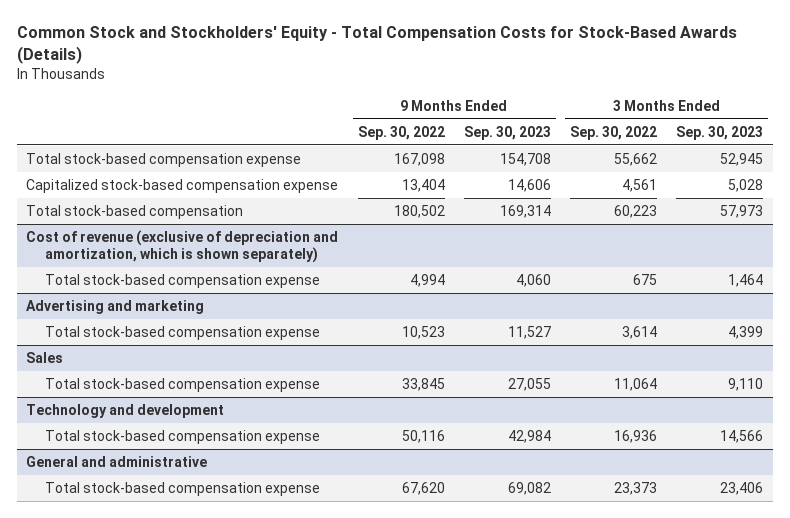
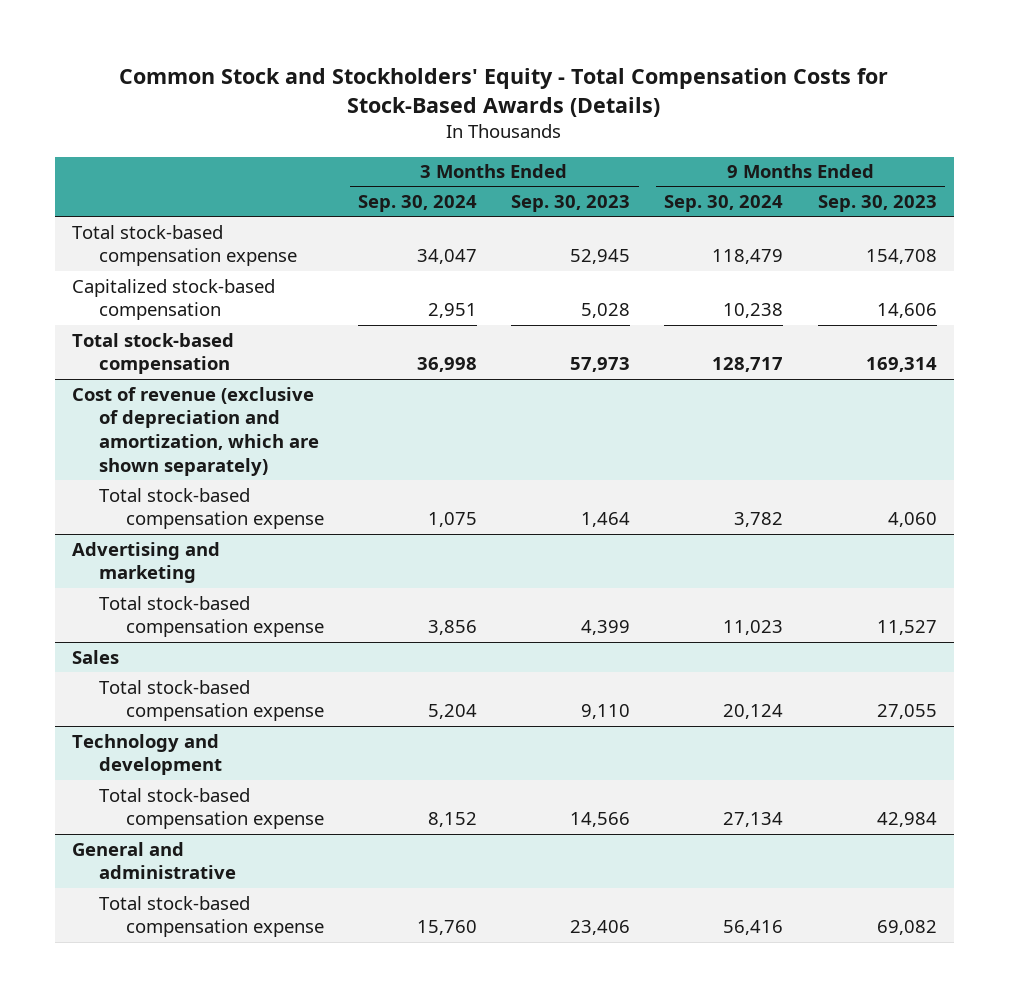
[357,125,445,140] Sep. 30, 2022 -> none
[570,125,658,140] Sep. 30, 2022 -> none
none -> [358,195,478,213] Sep. 30, 2024
none -> [664,195,784,213] Sep. 30, 2024
[26,178,339,193] Capitalized stock-based compensation expense -> [72,278,276,321] Capitalized stock-based compensation
[26,229,339,264] Cost of revenue (exclusive of depreciation and amortization, which is shown separately) -> [72,386,320,476] Cost of revenue (exclusive of depreciation and amortization, which are shown separately)

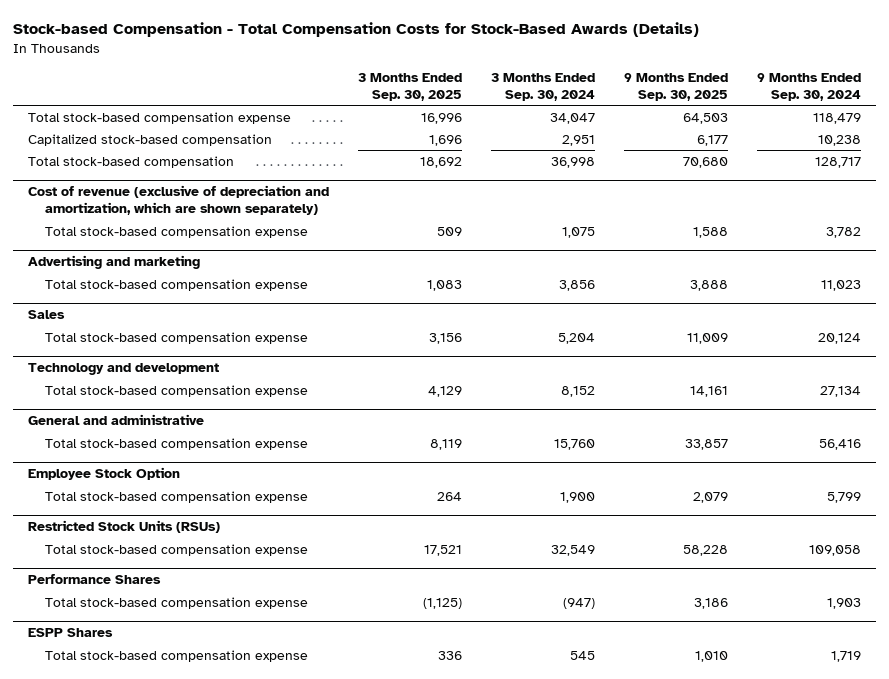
[119,68,889,117] Common Stock and Stockholders' Equity - Total Compensation Costs for Stock-Based Awards (Details) -> [12,22,699,38] Stock-based Compensation - Total Compensation Costs for Stock-Based Awards (Details)
[511,195,631,213] Sep. 30, 2023 -> none
[817,195,937,213] Sep. 30, 2023 -> none
none -> [357,72,462,101] 3 Months Ended Sep. 30, 2025
none -> [624,72,729,101] 9 Months Ended Sep. 30, 2025
none -> [27,467,180,481] Employee Stock Option
none -> [45,490,309,503] Total stock-based compensation expense
none -> [27,520,220,534] Restricted Stock Units (RSUs)
none -> [45,543,309,556] Total stock-based compensation expense
none -> [27,574,161,585] Performance Shares
none -> [45,596,309,609] Total stock-based compensation expense
none -> [27,628,113,638] ESPP Shares
none -> [45,649,309,662] Total stock-based compensation expense

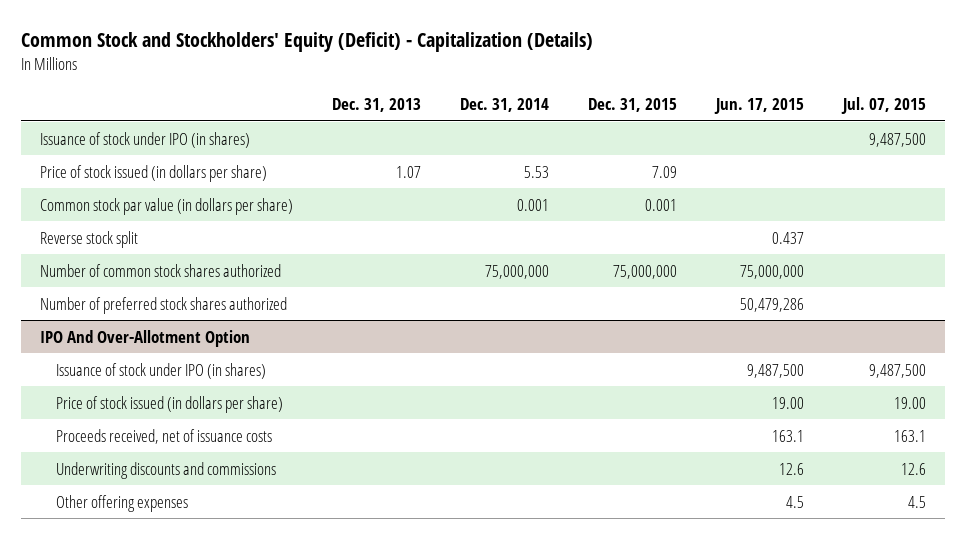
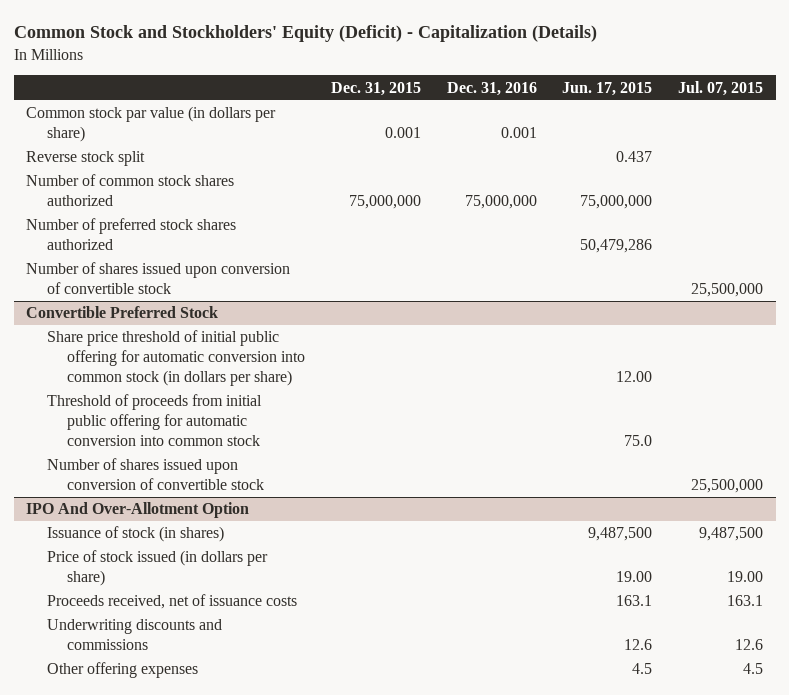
[332,98,422,113] Dec. 31, 2013 -> none
[460,98,550,113] Dec. 31, 2014 -> none
none -> [446,81,537,96] Dec. 31, 2016
[40,131,251,148] Issuance of stock under IPO (in shares) -> none
[40,164,268,182] Price of stock issued (in dollars per share) -> none
none -> [26,262,291,294] Number of shares issued upon conversion of convertible stock
none -> [26,306,219,319] Convertible Preferred Stock
none -> [46,330,306,386] Share price threshold of initial public offering for automatic conversion into common stock (in dollars per share)
none -> [46,394,262,446] Threshold of proceeds from initial public offering for automatic conversion into common stock
none -> [46,458,265,490] Number of shares issued upon conversion of convertible stock
[56,362,267,379] Issuance of stock under IPO (in shares) -> [46,526,224,543] Issuance of stock (in shares)

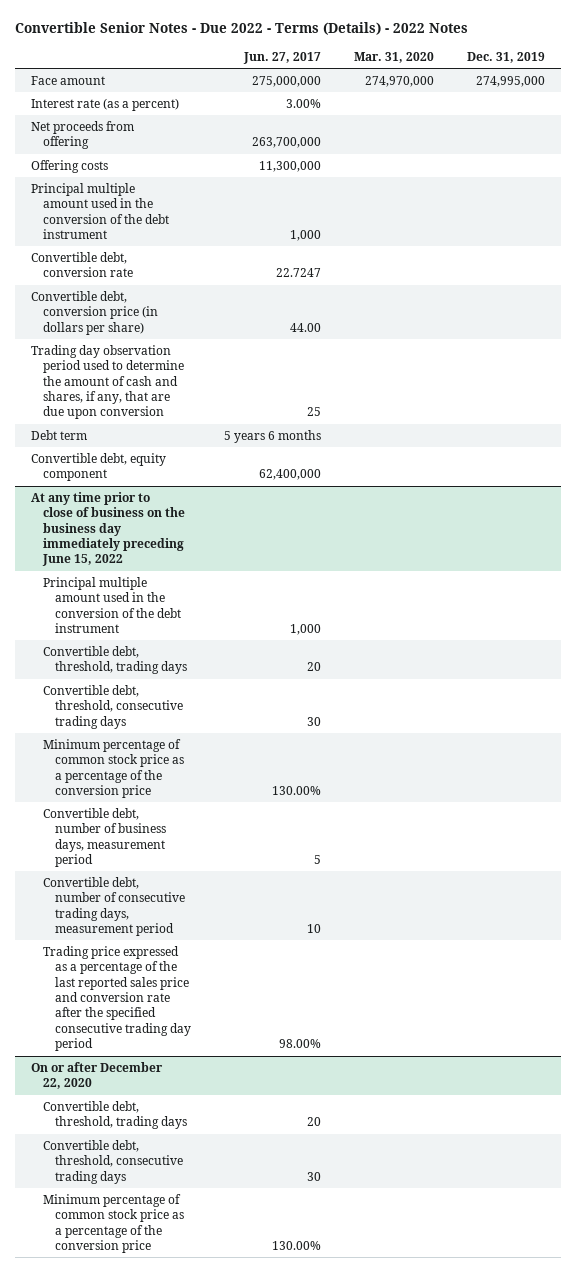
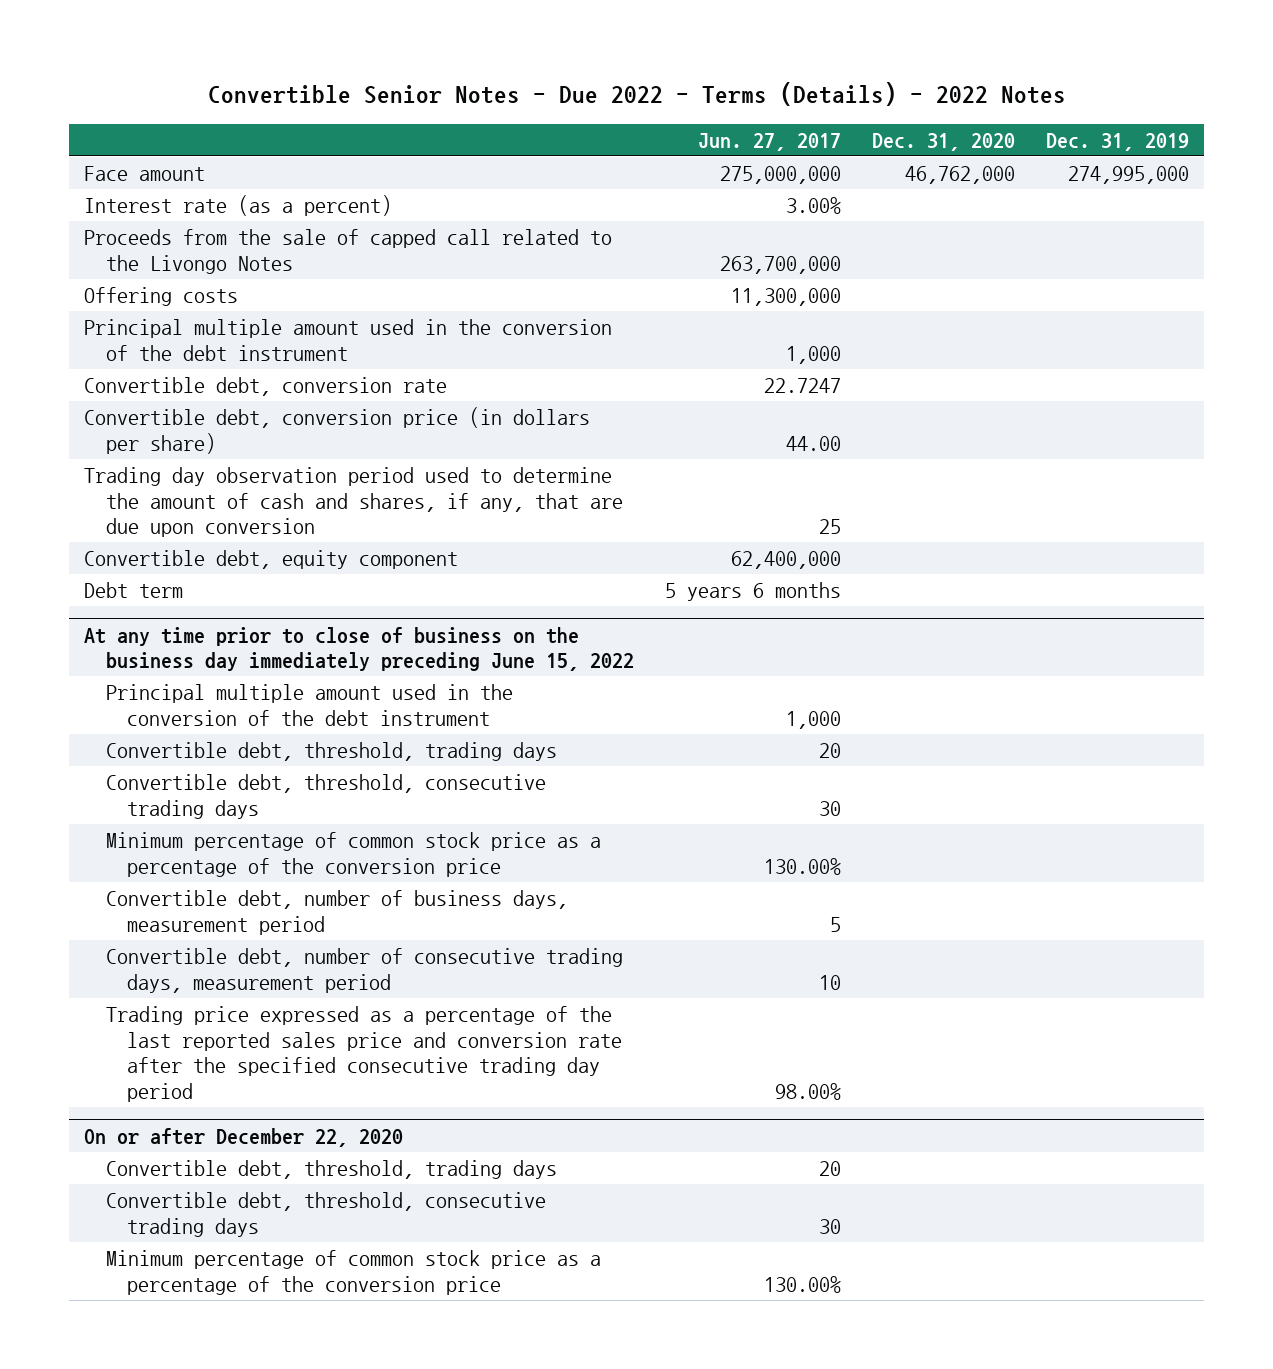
[353,51,434,63] Mar. 31, 2020 -> none
none -> [871,132,1015,151] Dec. 31, 2020
[31,120,135,150] Net proceeds from offering -> [84,228,613,274] Proceeds from the sale of capped call related to the Livongo Notes
[31,429,88,440] Debt term -> [84,581,184,598] Debt term

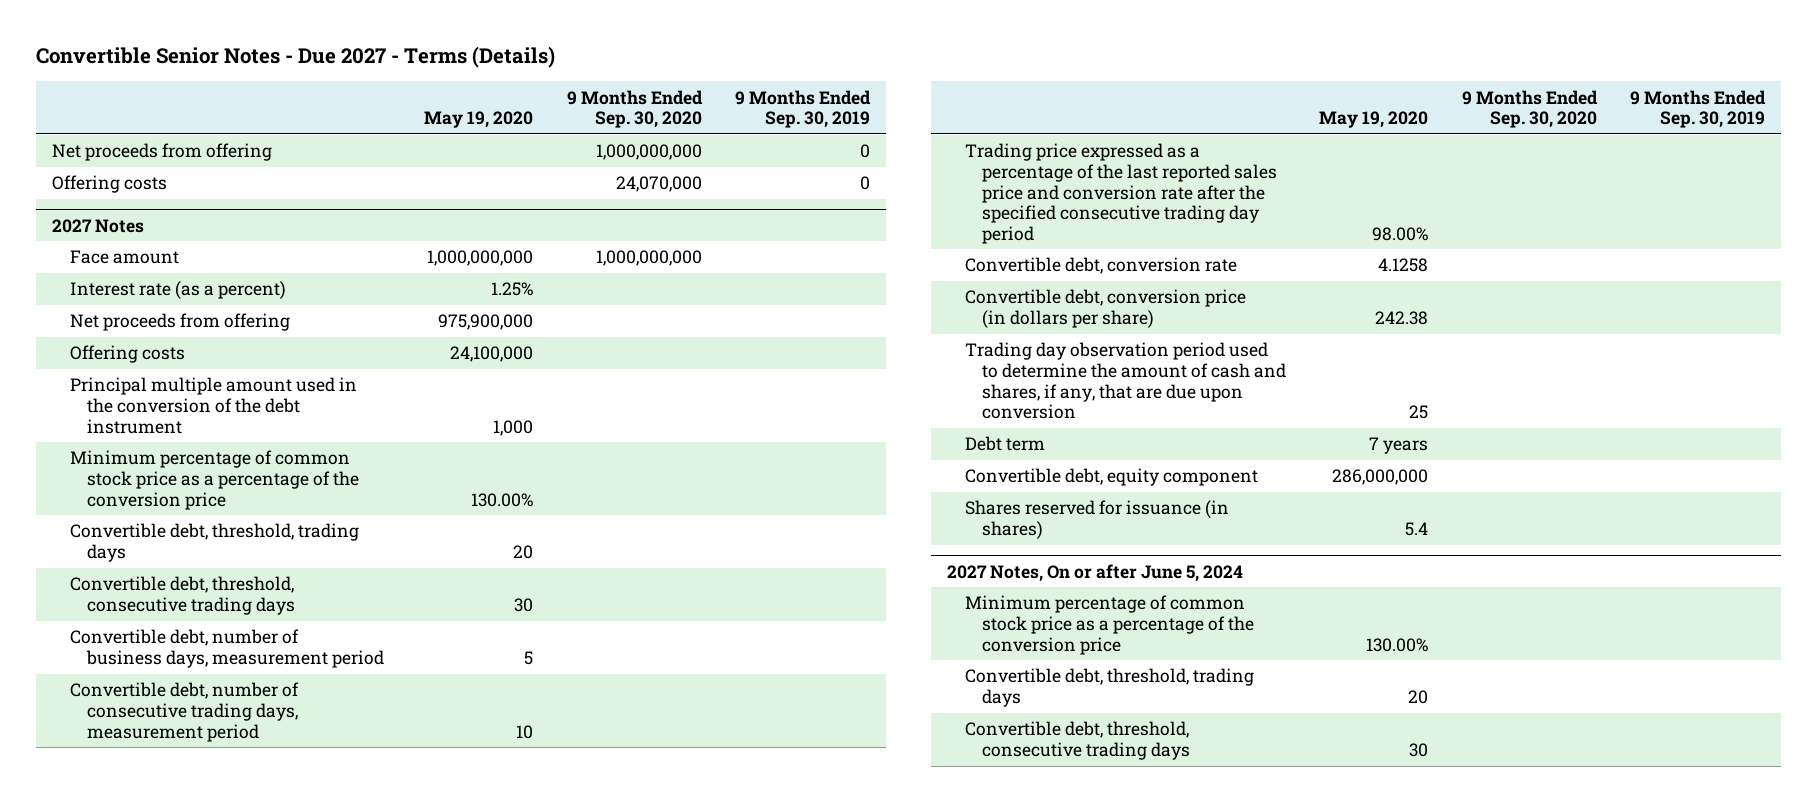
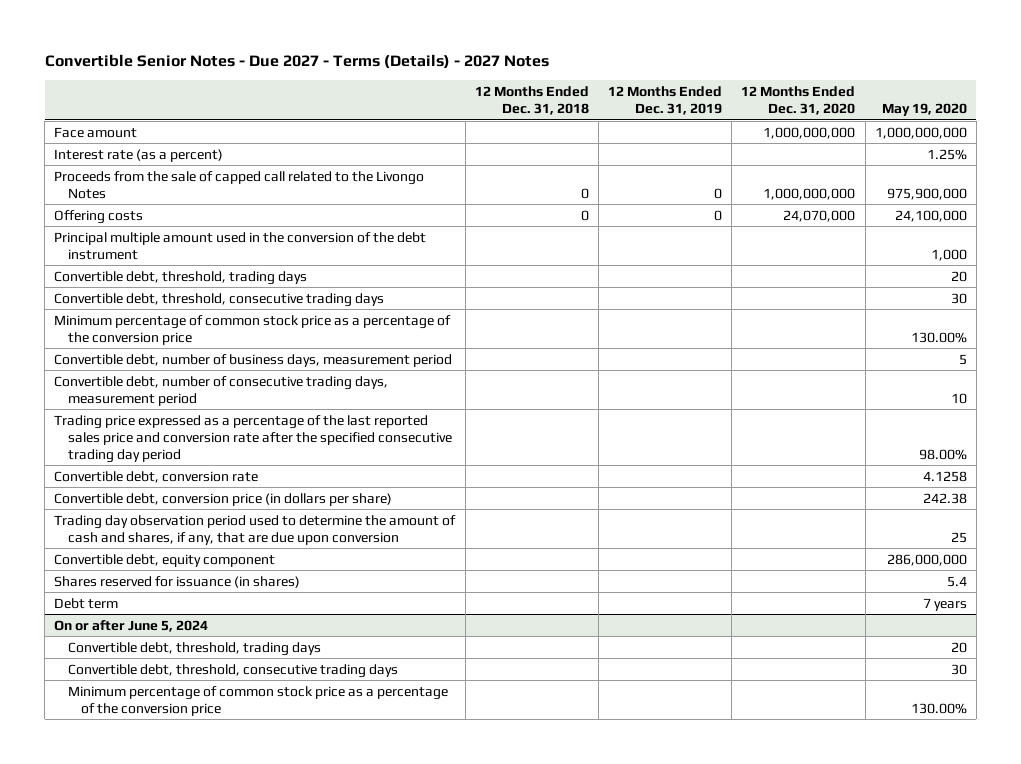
[35,46,555,69] Convertible Senior Notes - Due 2027 - Terms (Details) -> [44,54,549,70] Convertible Senior Notes - Due 2027 - Terms (Details) - 2027 Notes
[566,89,703,129] 9 Months Ended Sep. 30, 2020 -> none
[734,89,871,129] 9 Months Ended Sep. 30, 2019 -> none
none -> [474,85,589,115] 12 Months Ended Dec. 31, 2018
none -> [608,85,723,115] 12 Months Ended Dec. 31, 2019
none -> [741,85,856,115] 12 Months Ended Dec. 31, 2020
[52,143,273,162] Net proceeds from offering -> none
[52,175,168,194] Offering costs -> none
[52,218,145,233] 2027 Notes -> none
[69,313,290,332] Net proceeds from offering -> [54,170,425,199] Proceeds from the sale of capped call related to the Livongo Notes
[69,450,360,510] Minimum percentage of common stock price as a percentage of the conversion price -> none
none -> [54,314,452,345] Minimum percentage of common stock price as a percentage of the conversion price
[964,436,1045,452] Debt term -> none
[964,595,1255,655] Minimum percentage of common stock price as a percentage of the conversion price -> none
none -> [54,597,119,609] Debt term
[947,563,1244,582] 2027 Notes, On or after June 5, 2024 -> [54,619,209,632] On or after June 5, 2024
none -> [67,685,448,716] Minimum percentage of common stock price as a percentage of the conversion price

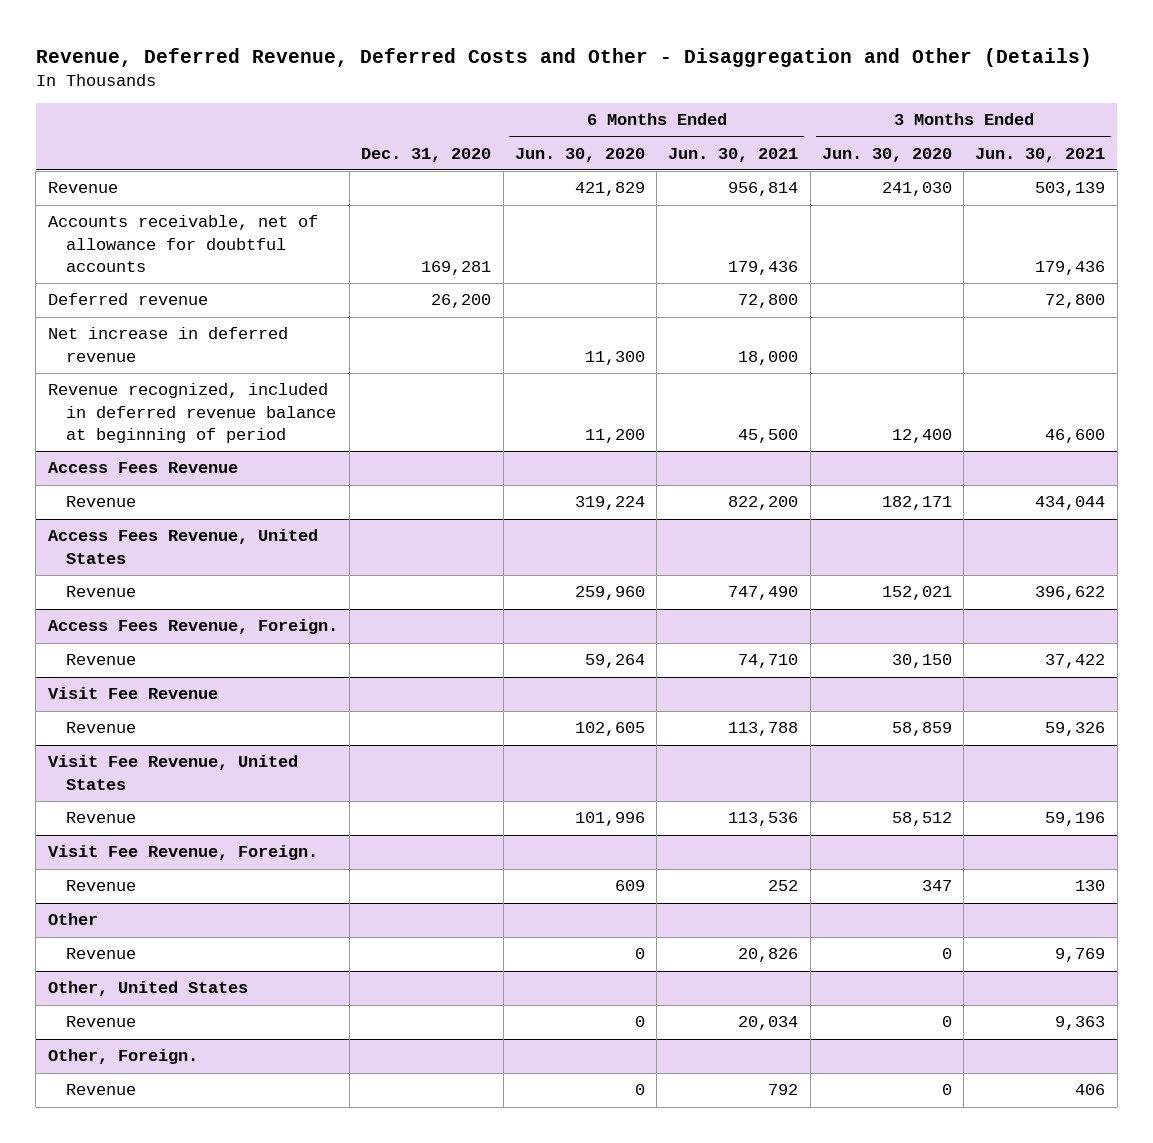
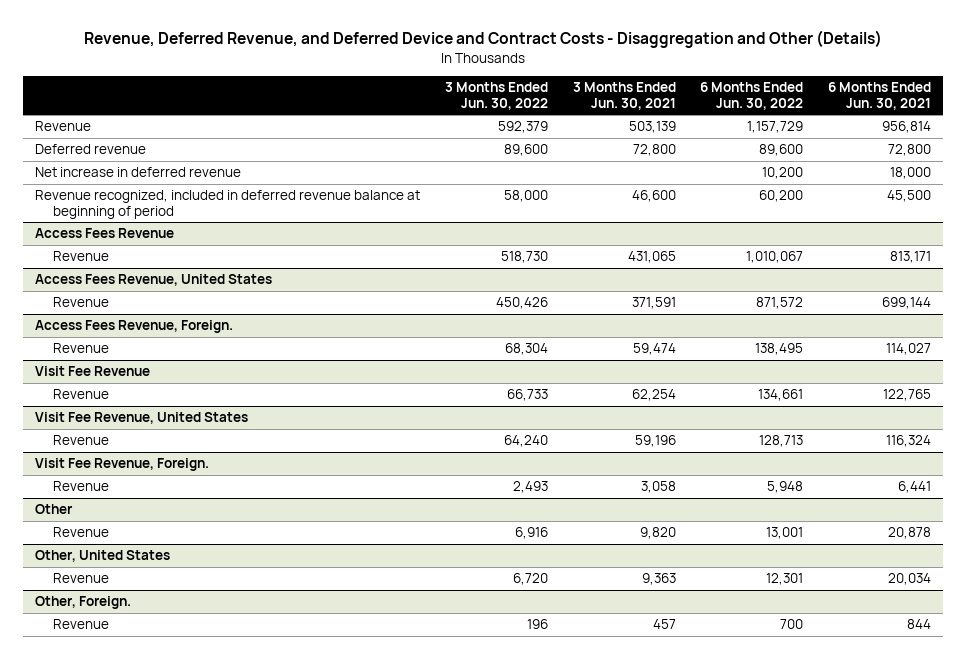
[35,47,1092,67] Revenue, Deferred Revenue, Deferred Costs and Other - Disaggregation and Other (Details) -> [84,30,883,49] Revenue, Deferred Revenue, and Deferred Device and Contract Costs - Disaggregation and Other (Details)
[361,147,492,162] Dec. 31, 2020 -> none
[514,147,645,162] Jun. 30, 2020 -> none
[821,147,952,162] Jun. 30, 2020 -> none
none -> [445,82,549,110] 3 Months Ended Jun. 30, 2022
none -> [700,82,804,110] 6 Months Ended Jun. 30, 2022
[47,215,318,272] Accounts receivable, net of allowance for doubtful accounts -> none
[728,496,799,511] 822,200 -> [890,251,932,264] 813,171
[1035,496,1106,511] 434,044 -> [627,251,676,264] 431,065
[728,586,799,601] 747,490 -> [882,297,932,310] 699,144
[1035,586,1106,601] 396,622 -> [631,297,676,310] 371,591
[738,654,799,669] 74,710 -> [886,343,932,356] 114,027
[1045,654,1106,669] 37,422 -> [632,343,676,356] 59,474
[728,722,799,737] 113,788 -> [883,389,932,402] 122,765
[1045,722,1106,737] 59,326 -> [631,389,676,402] 62,254
[728,812,799,827] 113,536 -> [886,435,932,448] 116,324
[768,880,799,892] 252 -> [898,481,932,494] 6,441
[1075,880,1106,892] 130 -> [640,481,676,494] 3,058
[738,948,799,963] 20,826 -> [888,527,932,540] 20,878
[1055,948,1106,963] 9,769 -> [639,527,676,540] 9,820
[768,1084,799,1096] 792 -> [907,619,932,630] 844
[1075,1084,1106,1096] 406 -> [652,619,676,630] 457

